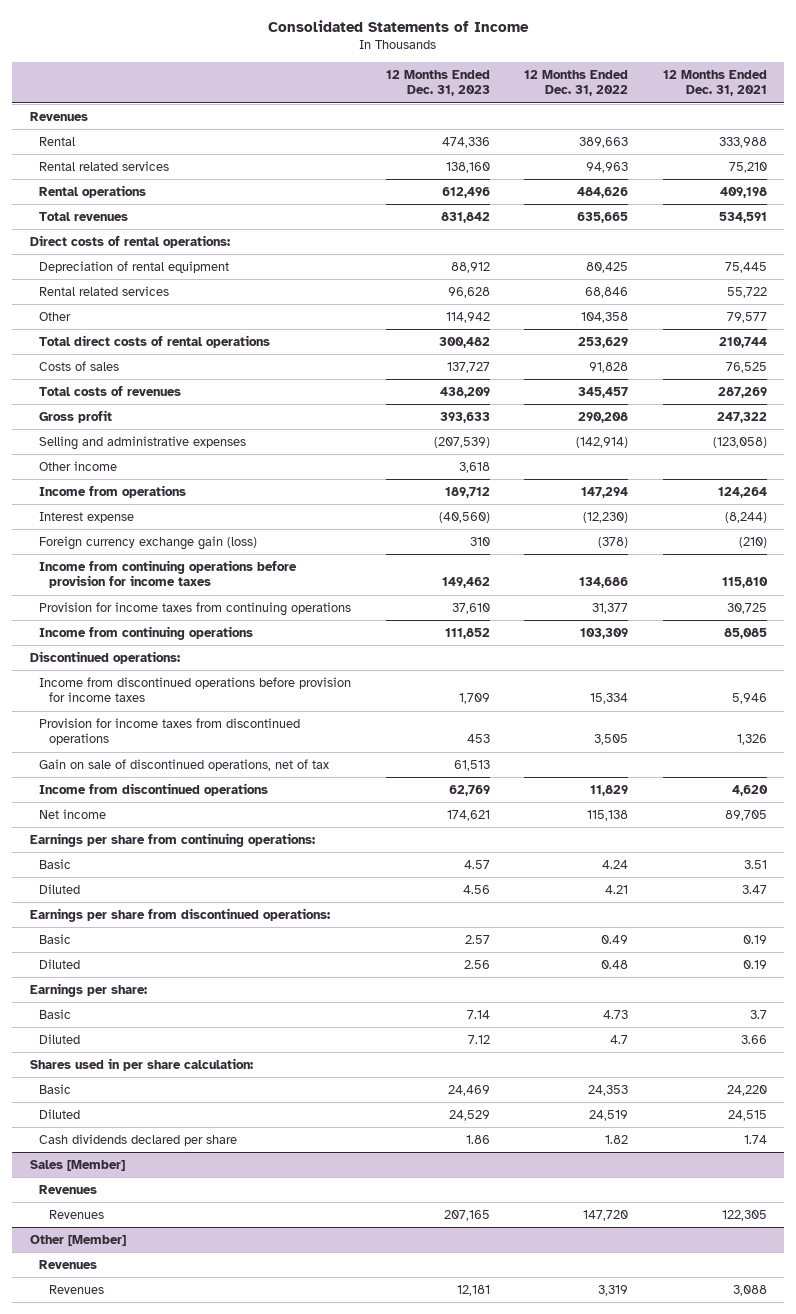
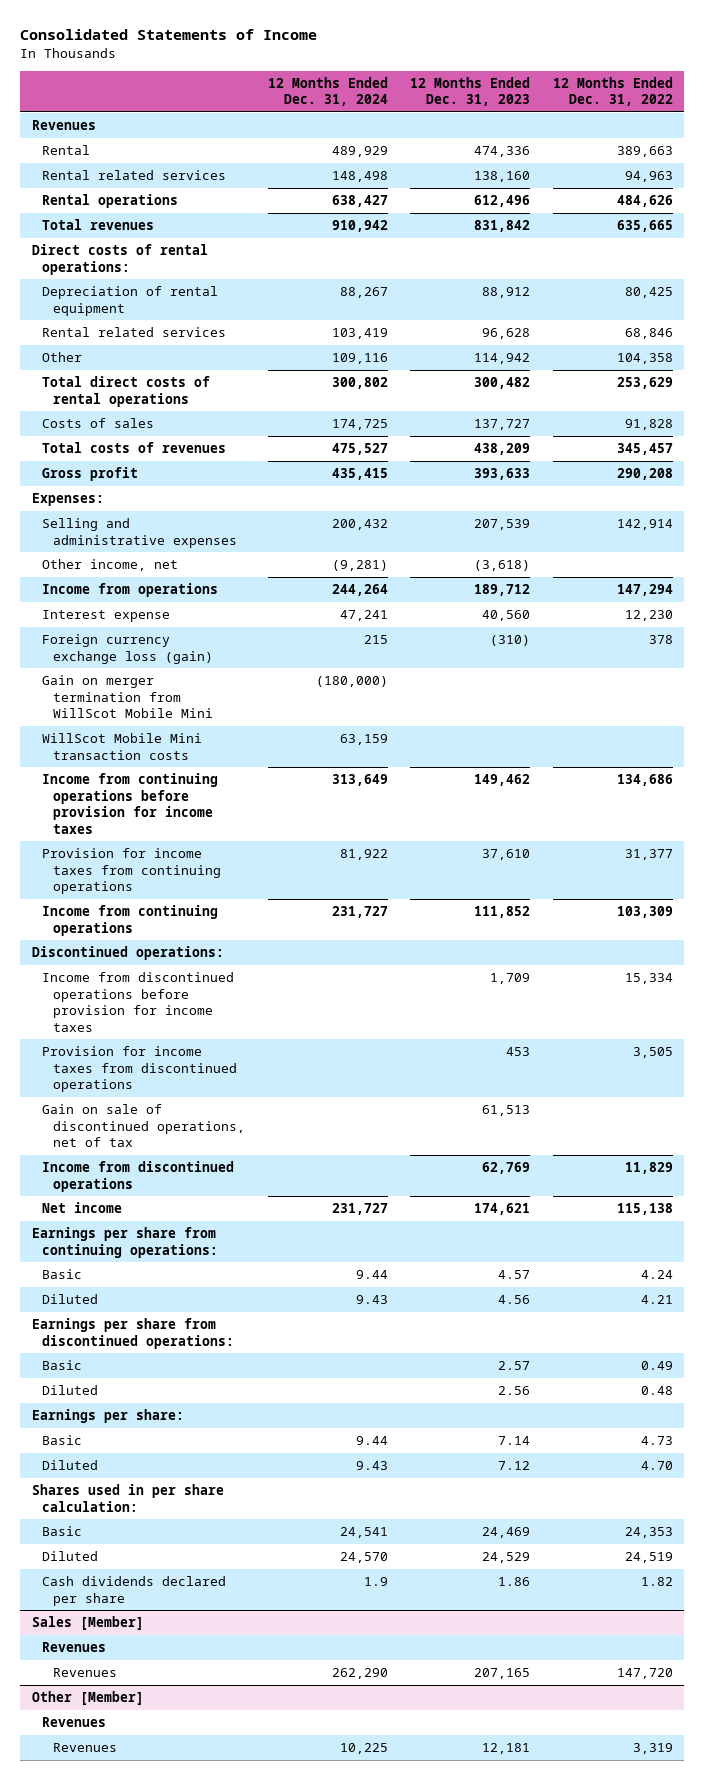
[662,69,767,97] 12 Months Ended Dec. 31, 2021 -> none
none -> [267,76,388,107] 12 Months Ended Dec. 31, 2024
none -> [31,493,104,507] Expenses:
[433,436,490,448] (207,539) -> [474,519,531,531] 207,539
[576,436,629,448] (142,914) -> [617,519,674,531] 142,914
[39,460,118,471] Other income -> [42,559,179,572] Other income, net
[458,461,490,473] 3,618 -> [474,560,531,572] (3,618)
[438,511,490,523] (40,560) -> [482,610,531,622] 40,560
[583,511,629,523] (12,230) -> [625,610,674,622] 12,230
[39,535,258,550] Foreign currency exchange gain (loss) -> [42,634,214,664] Foreign currency exchange loss (gain)
[469,536,490,546] 310 -> [490,635,531,647] (310)
[598,536,629,548] (378) -> [649,635,674,645] 378
none -> [42,675,214,719] Gain on merger termination from WillScot Mobile Mini
none -> [42,733,203,760] WillScot Mobile Mini transaction costs
[610,1034,629,1044] 4.7 -> [641,1461,674,1471] 4.70

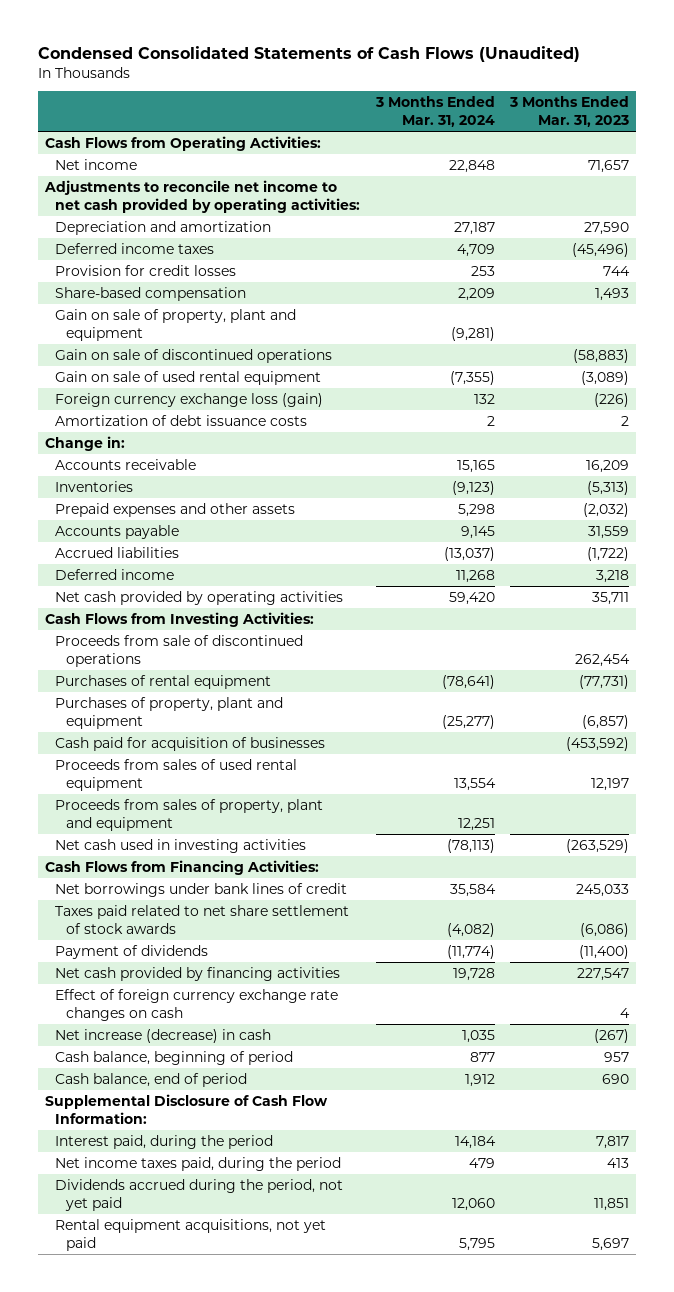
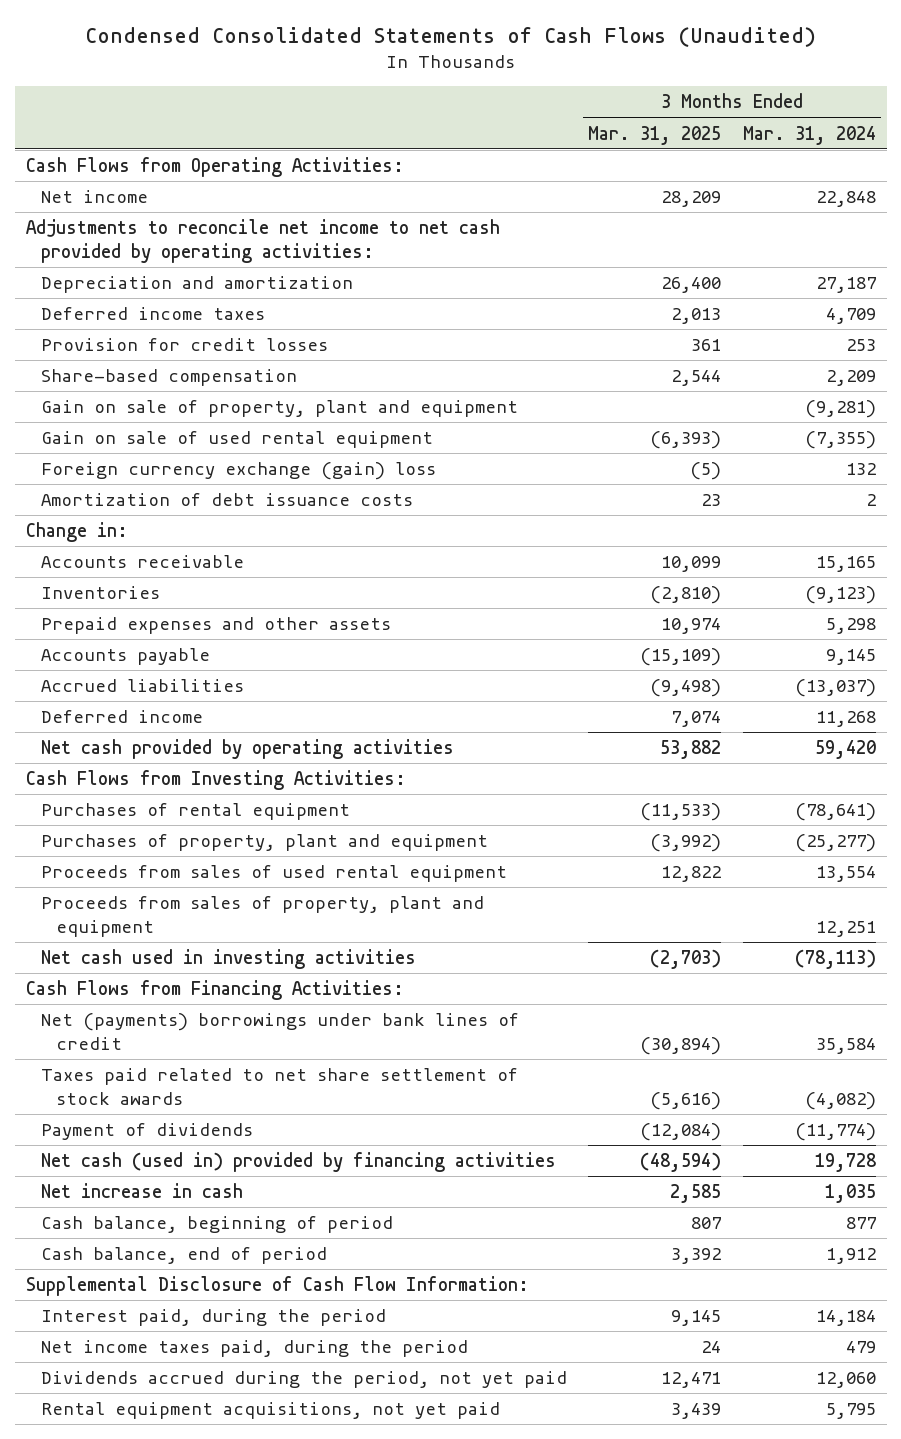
[508,96,629,128] 3 Months Ended Mar. 31, 2023 -> none
none -> [588,125,722,145] Mar. 31, 2025
[55,348,333,363] Gain on sale of discontinued operations -> none
[55,392,324,407] Foreign currency exchange loss (gain) -> [40,461,436,480] Foreign currency exchange (gain) loss
[55,634,304,667] Proceeds from sale of discontinued operations -> none
[55,736,326,751] Cash paid for acquisition of businesses -> none
[55,882,348,897] Net borrowings under bank lines of credit -> [40,1012,519,1050] Net (payments) borrowings under bank lines of credit
[55,988,339,1021] Effect of foreign currency exchange rate changes on cash -> none
[55,966,341,981] Net cash provided by financing activities -> [40,1151,556,1172] Net cash (used in) provided by financing activities
[55,1028,272,1043] Net increase (decrease) in cash -> [40,1182,243,1198] Net increase in cash

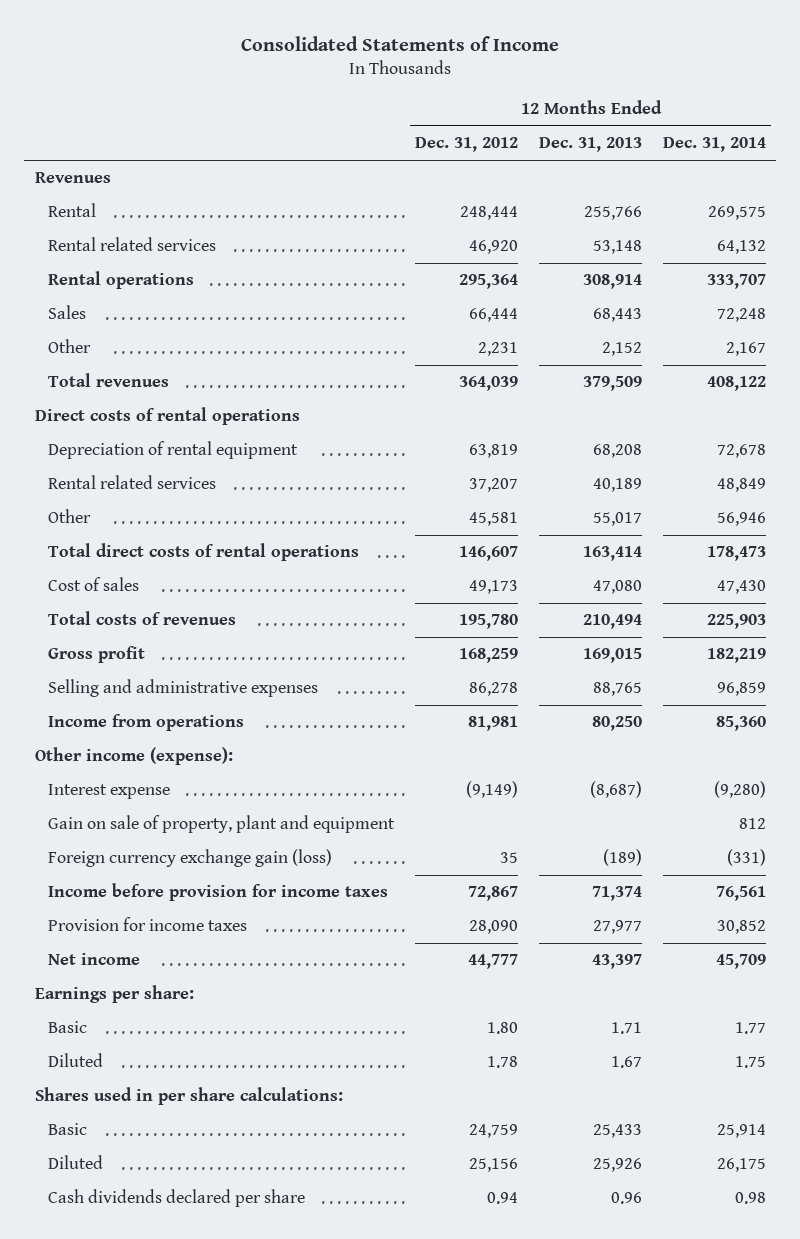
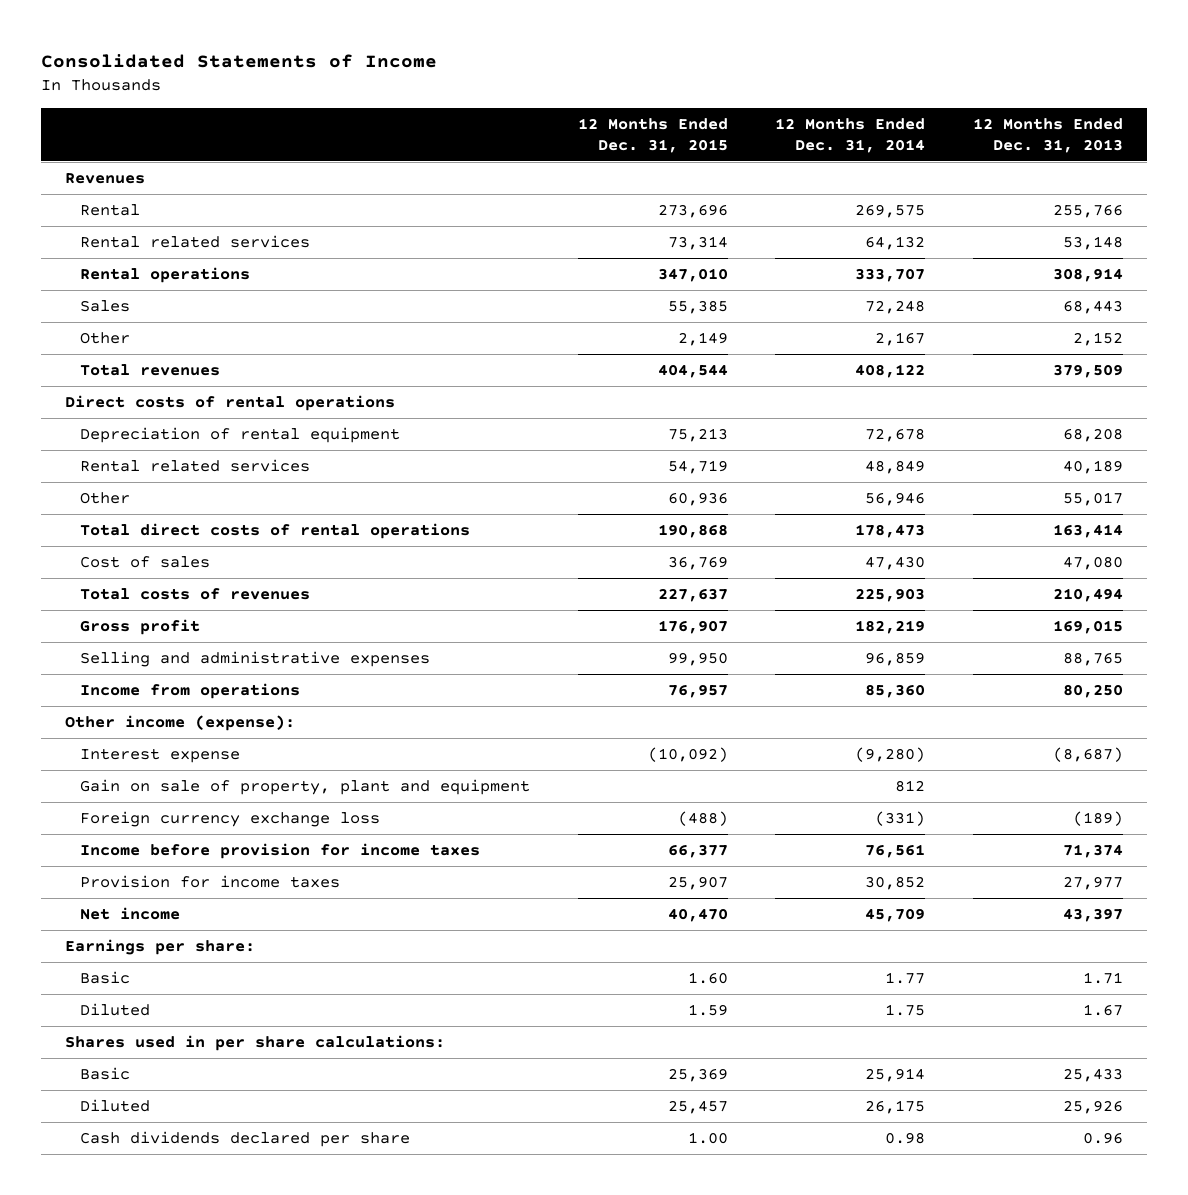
[415,137,519,153] Dec. 31, 2012 -> none
none -> [577,117,728,153] 12 Months Ended Dec. 31, 2015
[48,849,333,868] Foreign currency exchange gain (loss) -> [80,811,381,828] Foreign currency exchange loss

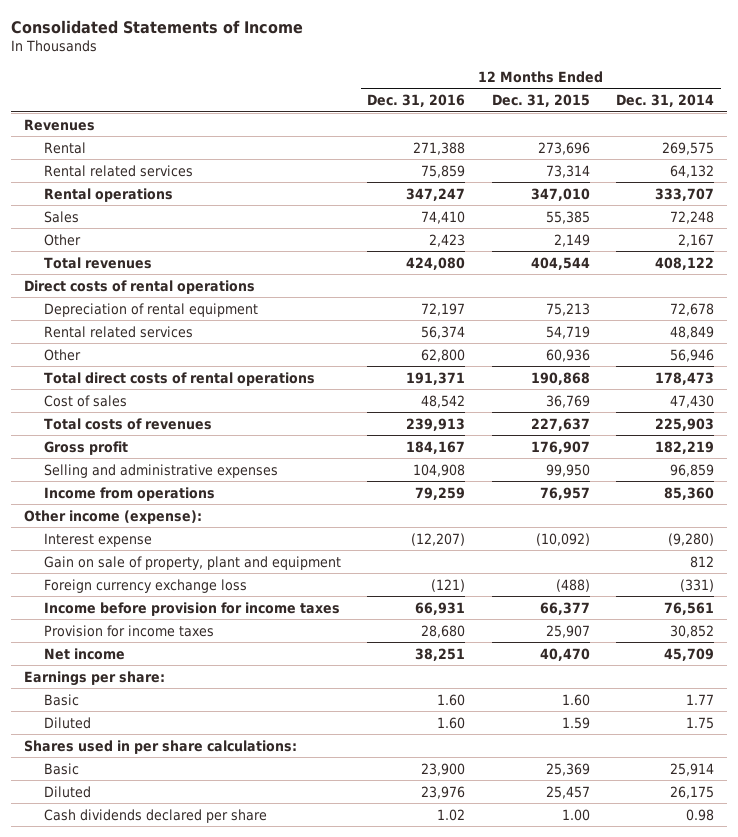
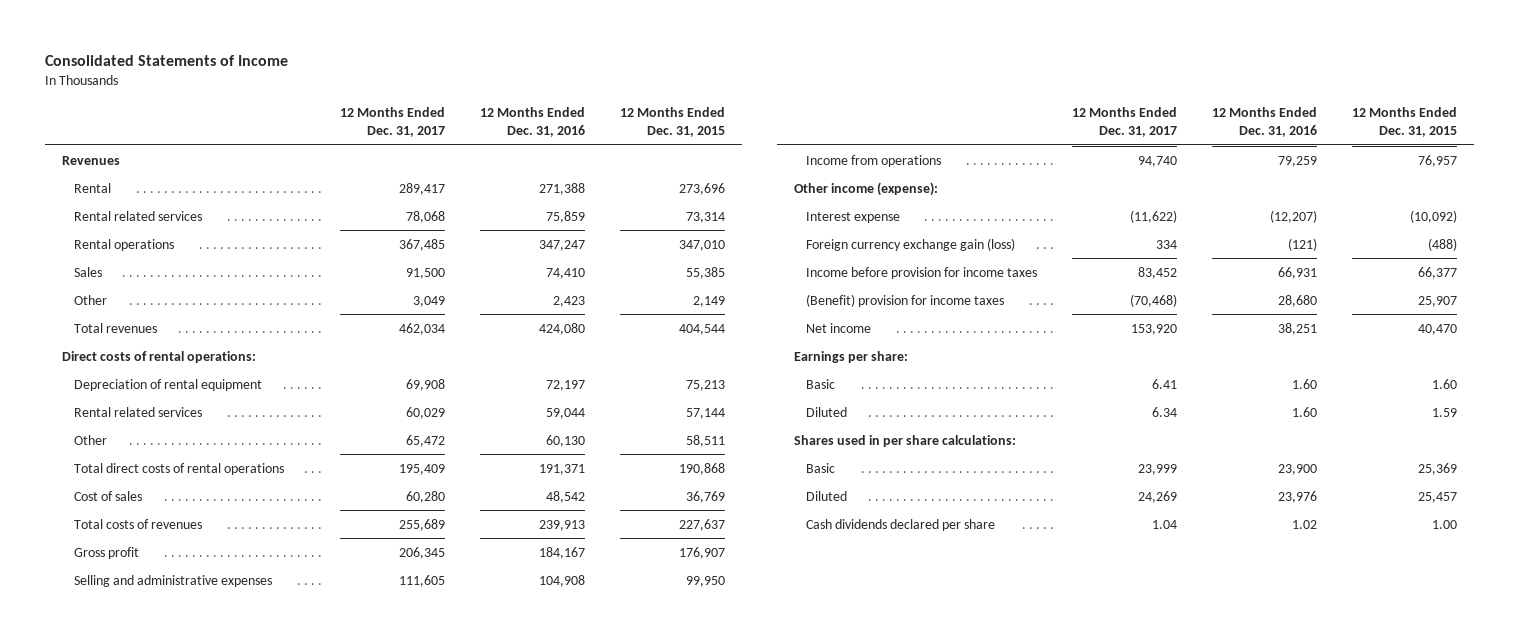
[616,94,715,108] Dec. 31, 2014 -> none
none -> [339,107,445,137] 12 Months Ended Dec. 31, 2017
[24,279,256,294] Direct costs of rental operations -> [62,350,257,363] Direct costs of rental operations:
[421,325,466,339] 56,374 -> [545,407,585,419] 59,044
[545,325,590,339] 54,719 -> [685,407,725,419] 57,144
[421,348,466,362] 62,800 -> [545,434,585,447] 60,130
[545,348,590,362] 60,936 -> [685,434,725,447] 58,511
[43,555,341,570] Gain on sale of property, plant and equipment -> none
[43,578,247,593] Foreign currency exchange loss -> [805,237,1015,251] Foreign currency exchange gain (loss)
[43,624,214,637] Provision for income taxes -> [805,293,1004,307] (Benefit) provision for income taxes

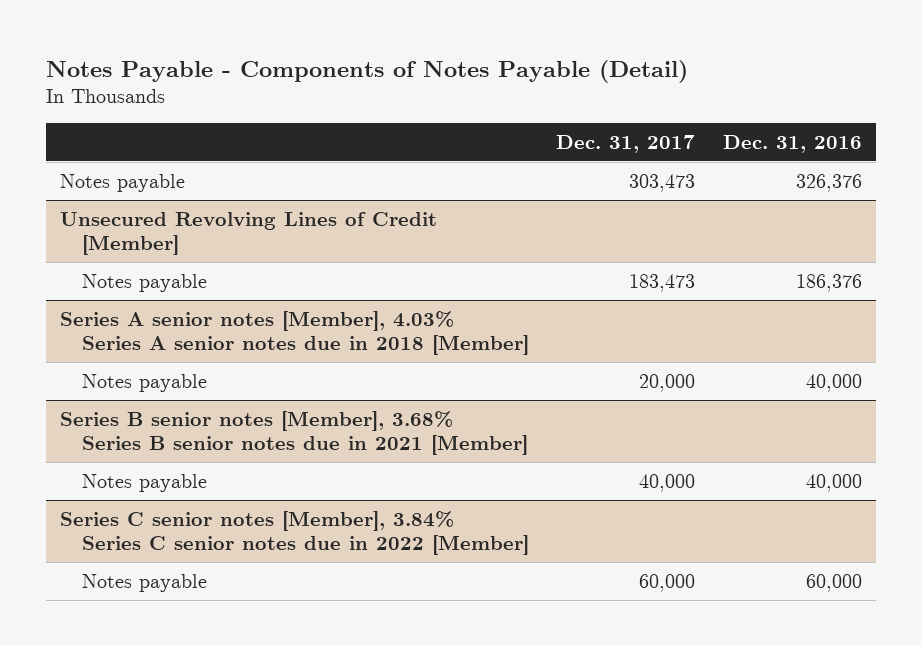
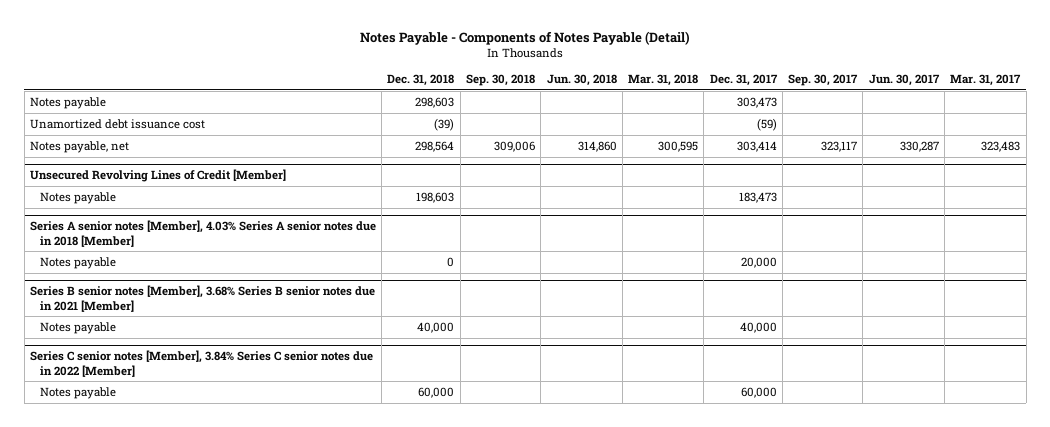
[722,134,862,153] Dec. 31, 2016 -> none
none -> [387,74,455,87] Dec. 31, 2018
none -> [466,74,536,87] Sep. 30, 2018
none -> [546,74,617,87] Jun. 30, 2018
none -> [628,74,699,87] Mar. 31, 2018
none -> [788,74,859,87] Sep. 30, 2017
none -> [868,74,940,87] Jun. 30, 2017
none -> [950,74,1022,87] Mar. 31, 2017
none -> [29,118,205,129] Unamortized debt issuance cost
none -> [29,140,129,153] Notes payable, net

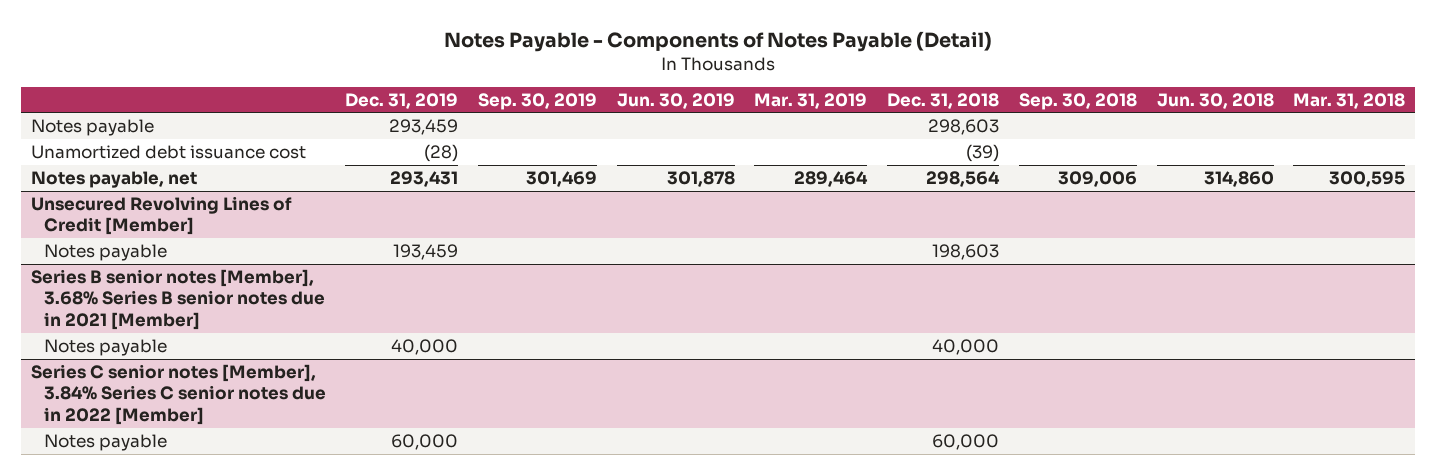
[709,74,778,87] Dec. 31, 2017 -> none
[788,74,859,87] Sep. 30, 2017 -> none
[868,74,940,87] Jun. 30, 2017 -> none
[950,74,1022,87] Mar. 31, 2017 -> none
none -> [345,92,459,109] Dec. 31, 2019
none -> [478,92,598,110] Sep. 30, 2019
none -> [616,92,735,109] Jun. 30, 2019
none -> [754,92,868,109] Mar. 31, 2019
[29,220,376,247] Series A senior notes [Member], 4.03% Series A senior notes due in 2018 [Member] -> none
[40,256,117,269] Notes payable -> none

